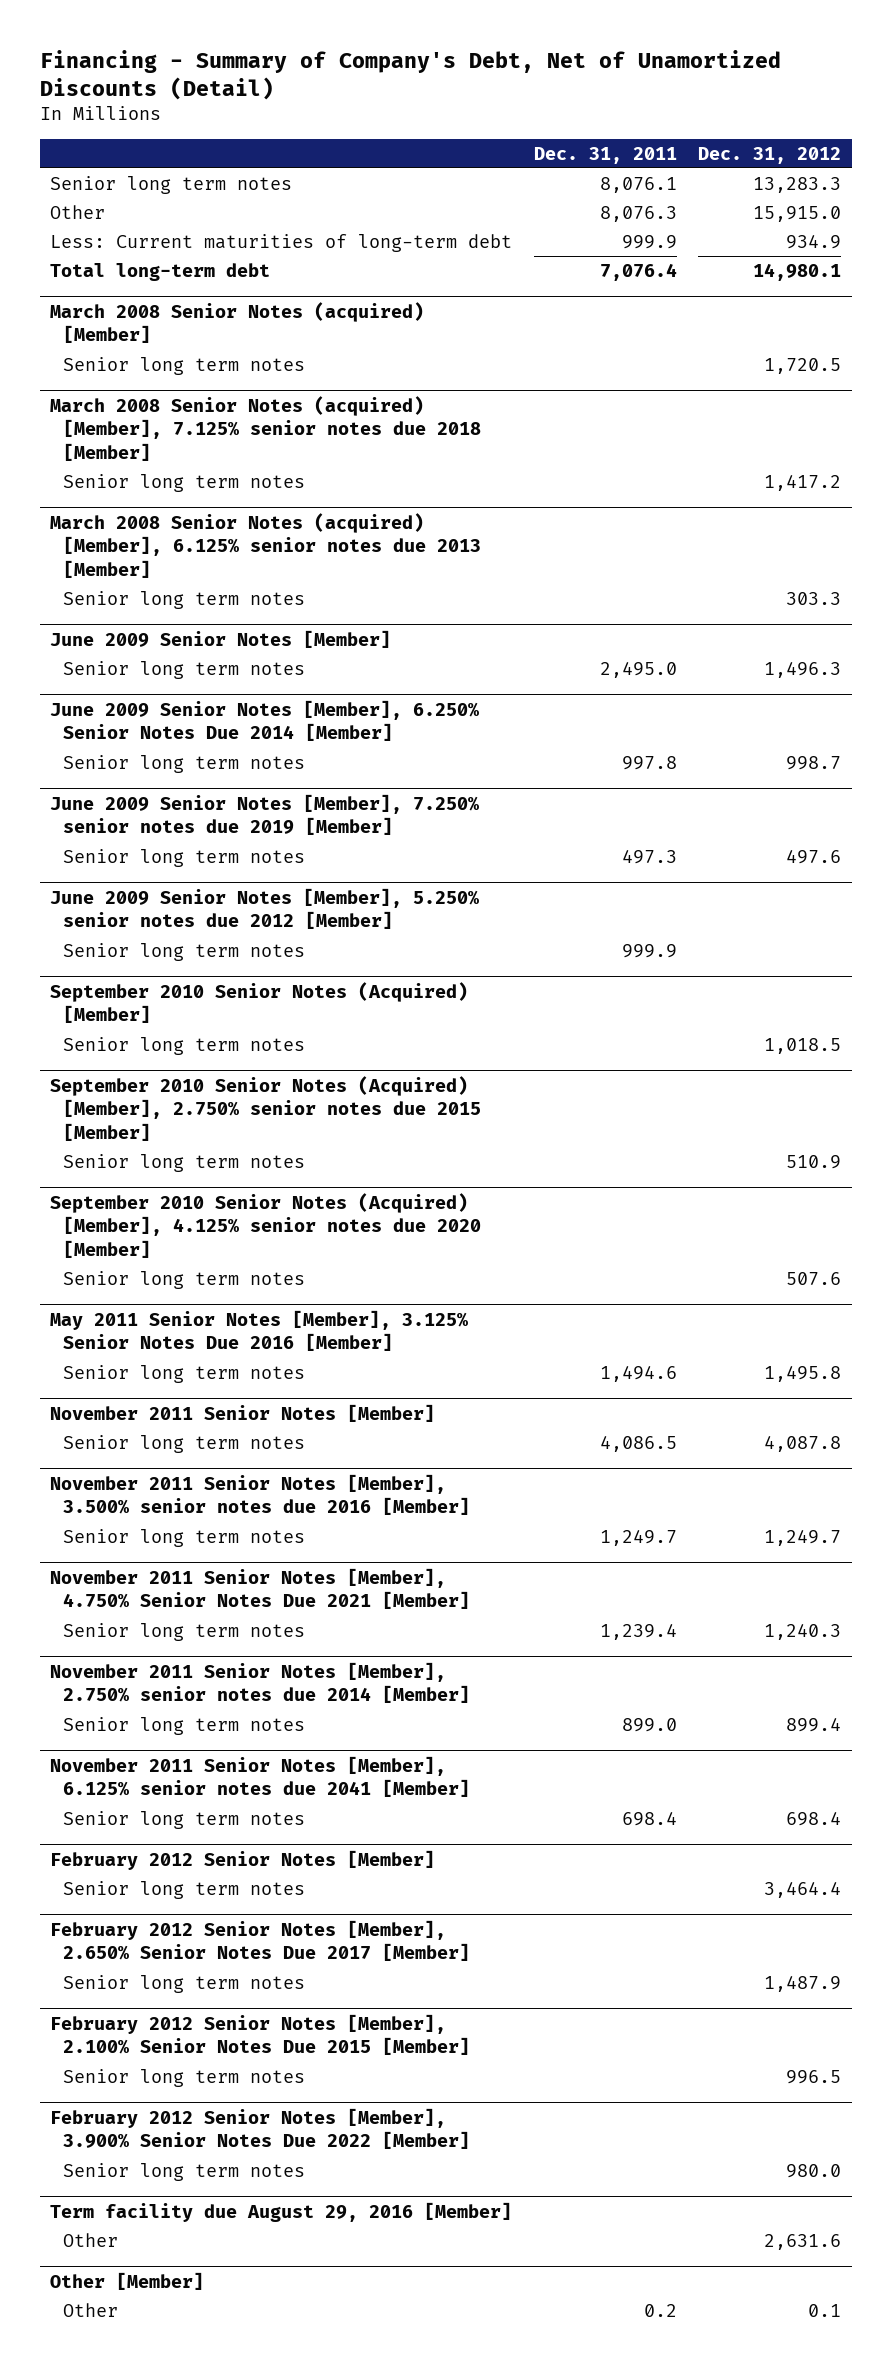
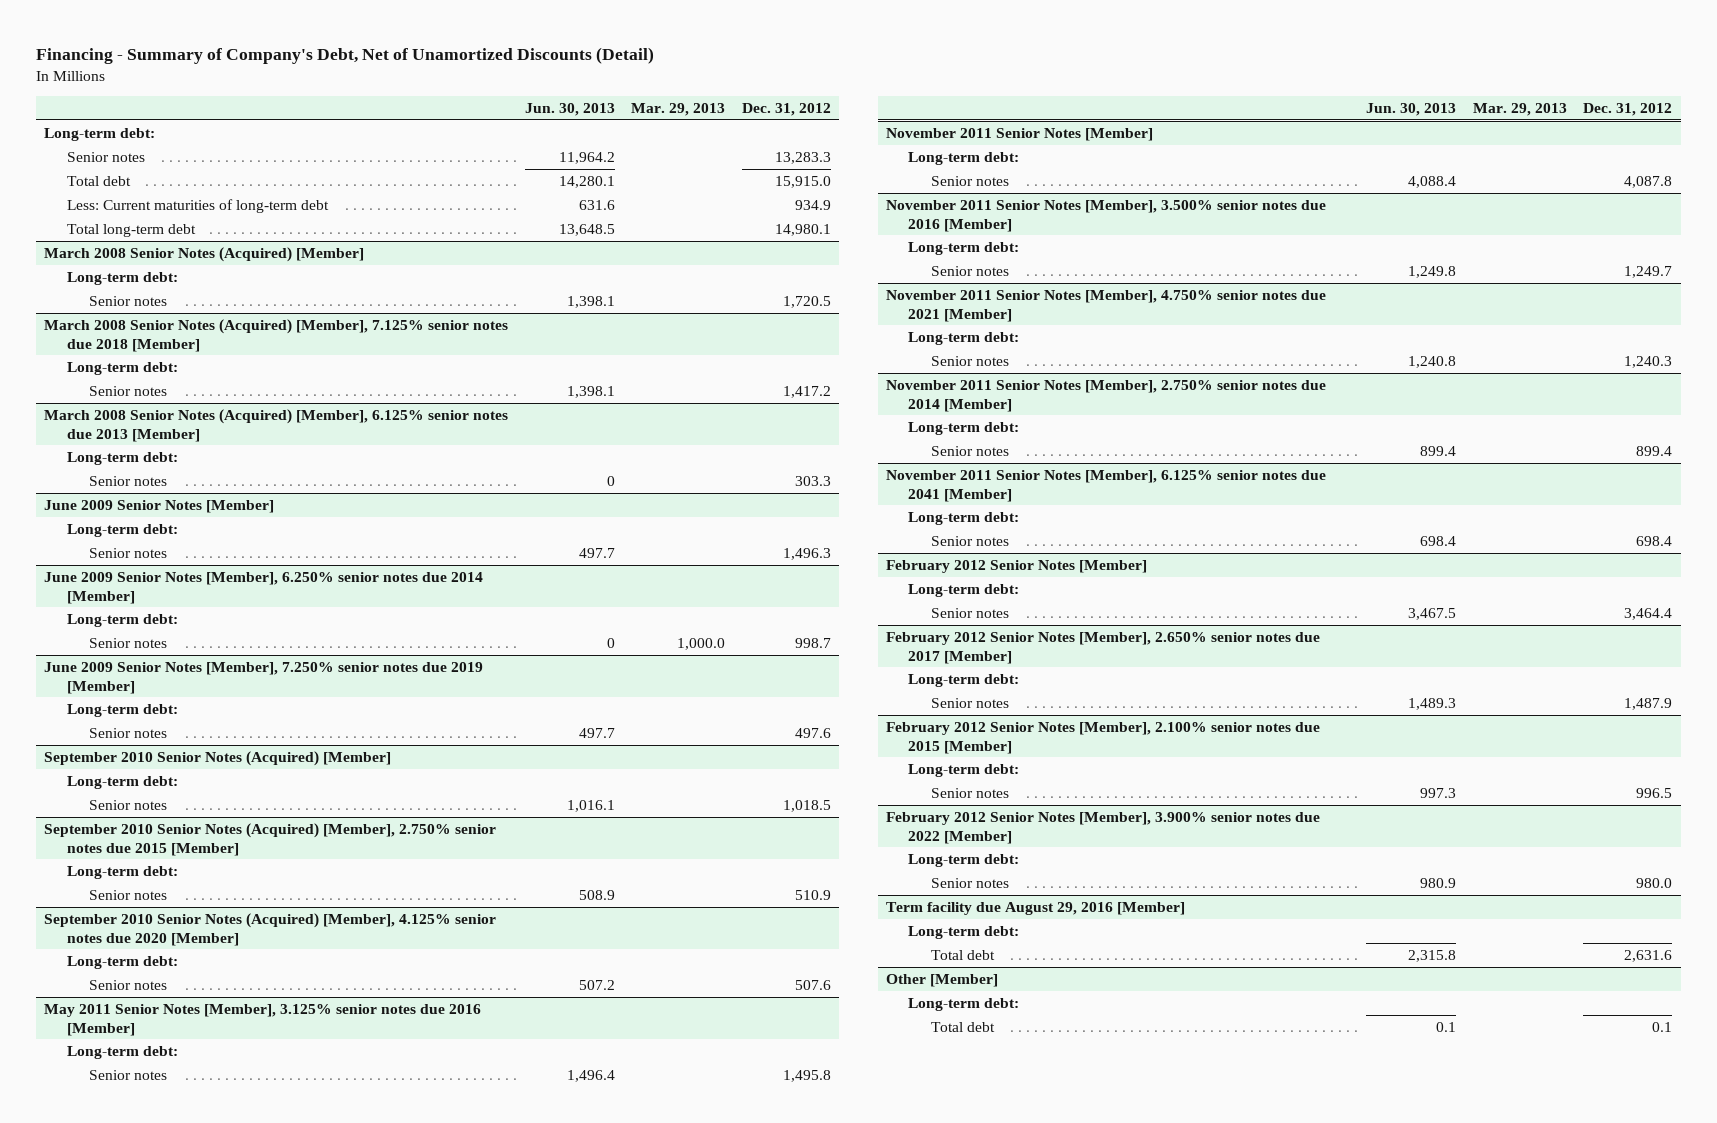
[533,146,677,164] Dec. 31, 2011 -> none
none -> [524,102,615,116] Jun. 30, 2013
none -> [631,102,726,116] Mar. 29, 2013
none -> [44,127,156,141] Long-term debt:
[50,176,293,195] Senior long term notes -> [66,151,145,162] Senior notes
[50,205,106,220] Other -> [66,175,131,186] Total debt
[50,301,425,344] March 2008 Senior Notes (acquired) [Member] -> [44,246,365,262] March 2008 Senior Notes (Acquired) [Member]
none -> [66,271,178,285] Long-term debt:
[63,357,306,376] Senior long term notes -> [89,295,168,306] Senior notes
[50,395,482,461] March 2008 Senior Notes (acquired) [Member], 7.125% senior notes due 2018 [Member] -> [44,318,509,352] March 2008 Senior Notes (Acquired) [Member], 7.125% senior notes due 2018 [Member]
none -> [66,361,178,375] Long-term debt:
[63,474,306,493] Senior long term notes -> [89,385,168,396] Senior notes
[50,512,482,578] March 2008 Senior Notes (acquired) [Member], 6.125% senior notes due 2013 [Member] -> [44,408,509,442] March 2008 Senior Notes (Acquired) [Member], 6.125% senior notes due 2013 [Member]
none -> [66,451,178,465] Long-term debt:
[63,591,306,610] Senior long term notes -> [89,475,168,486] Senior notes
none -> [66,523,178,537] Long-term debt:
[63,661,306,680] Senior long term notes -> [89,547,168,558] Senior notes
[50,699,480,742] June 2009 Senior Notes [Member], 6.250% Senior Notes Due 2014 [Member] -> [44,571,484,604] June 2009 Senior Notes [Member], 6.250% senior notes due 2014 [Member]
none -> [66,613,178,627] Long-term debt:
[63,755,306,774] Senior long term notes -> [89,637,168,648] Senior notes
[50,887,480,930] June 2009 Senior Notes [Member], 5.250% senior notes due 2012 [Member] -> none
[63,943,306,962] Senior long term notes -> none
none -> [66,703,178,717] Long-term debt:
[63,849,306,868] Senior long term notes -> [89,727,168,738] Senior notes
none -> [66,775,178,789] Long-term debt:
[63,1037,306,1056] Senior long term notes -> [89,799,168,810] Senior notes
none -> [66,865,178,879] Long-term debt:
[63,1154,306,1173] Senior long term notes -> [89,889,168,900] Senior notes
none -> [66,955,178,969] Long-term debt:
[63,1271,306,1290] Senior long term notes -> [89,979,168,990] Senior notes
[50,1309,469,1352] May 2011 Senior Notes [Member], 3.125% Senior Notes Due 2016 [Member] -> [44,1003,482,1036] May 2011 Senior Notes [Member], 3.125% senior notes due 2016 [Member]
none -> [66,1045,178,1059] Long-term debt:
[63,1365,306,1384] Senior long term notes -> [89,1069,168,1080] Senior notes
none -> [908,151,1020,165] Long-term debt:
[63,1435,306,1454] Senior long term notes -> [930,175,1009,186] Senior notes
none -> [908,241,1020,255] Long-term debt:
[63,1529,306,1548] Senior long term notes -> [930,265,1009,276] Senior notes
[50,1567,471,1610] November 2011 Senior Notes [Member], 4.750% Senior Notes Due 2021 [Member] -> [885,289,1326,322] November 2011 Senior Notes [Member], 4.750% senior notes due 2021 [Member]
none -> [908,331,1020,345] Long-term debt:
[63,1623,306,1642] Senior long term notes -> [930,355,1009,366] Senior notes
none -> [908,421,1020,435] Long-term debt:
[63,1717,306,1736] Senior long term notes -> [930,445,1009,456] Senior notes
none -> [908,511,1020,525] Long-term debt:
[63,1811,306,1830] Senior long term notes -> [930,535,1009,546] Senior notes
none -> [908,583,1020,597] Long-term debt:
[63,1881,306,1900] Senior long term notes -> [930,607,1009,618] Senior notes
[50,1919,471,1962] February 2012 Senior Notes [Member], 2.650% Senior Notes Due 2017 [Member] -> [885,631,1320,664] February 2012 Senior Notes [Member], 2.650% senior notes due 2017 [Member]
none -> [908,673,1020,687] Long-term debt:
[63,1975,306,1994] Senior long term notes -> [930,697,1009,708] Senior notes
[50,2013,471,2056] February 2012 Senior Notes [Member], 2.100% Senior Notes Due 2015 [Member] -> [885,721,1320,754] February 2012 Senior Notes [Member], 2.100% senior notes due 2015 [Member]
none -> [908,763,1020,777] Long-term debt:
[63,2069,306,2088] Senior long term notes -> [930,787,1009,798] Senior notes
[50,2107,471,2150] February 2012 Senior Notes [Member], 3.900% Senior Notes Due 2022 [Member] -> [885,811,1320,844] February 2012 Senior Notes [Member], 3.900% senior notes due 2022 [Member]
none -> [908,853,1020,867] Long-term debt:
[63,2163,306,2182] Senior long term notes -> [930,877,1009,888] Senior notes
none -> [908,925,1020,939] Long-term debt:
[63,2233,119,2248] Other -> [930,949,995,960] Total debt
none -> [908,997,1020,1011] Long-term debt:
[63,2303,119,2318] Other -> [930,1021,995,1032] Total debt

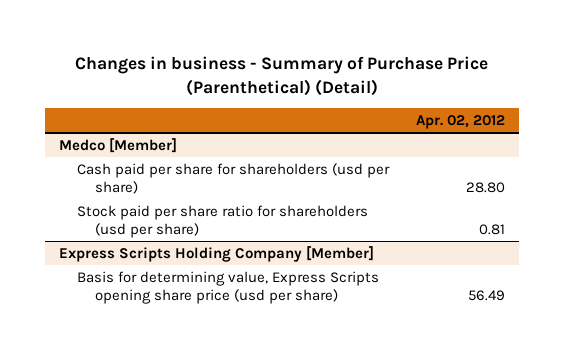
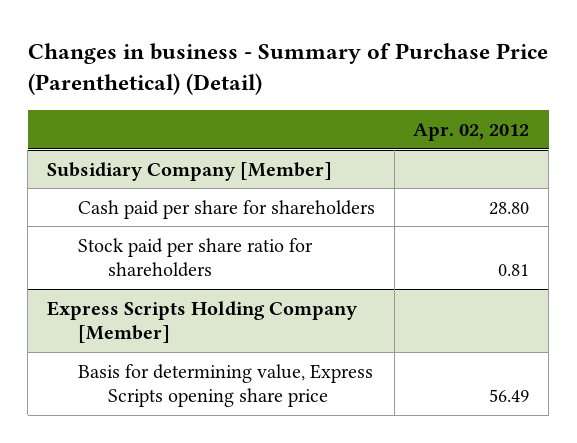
[58,137,177,153] Medco [Member] -> none
none -> [47,161,333,181] Subsidiary Company [Member]
[76,162,390,195] Cash paid per share for shareholders (usd per share) -> [77,199,375,219] Cash paid per share for shareholders
[76,204,368,239] Stock paid per share ratio for shareholders (usd per share) -> [77,237,313,278] Stock paid per share ratio for shareholders
[76,270,379,305] Basis for determining value, Express Scripts opening share price (usd per share) -> [77,363,373,408] Basis for determining value, Express Scripts opening share price

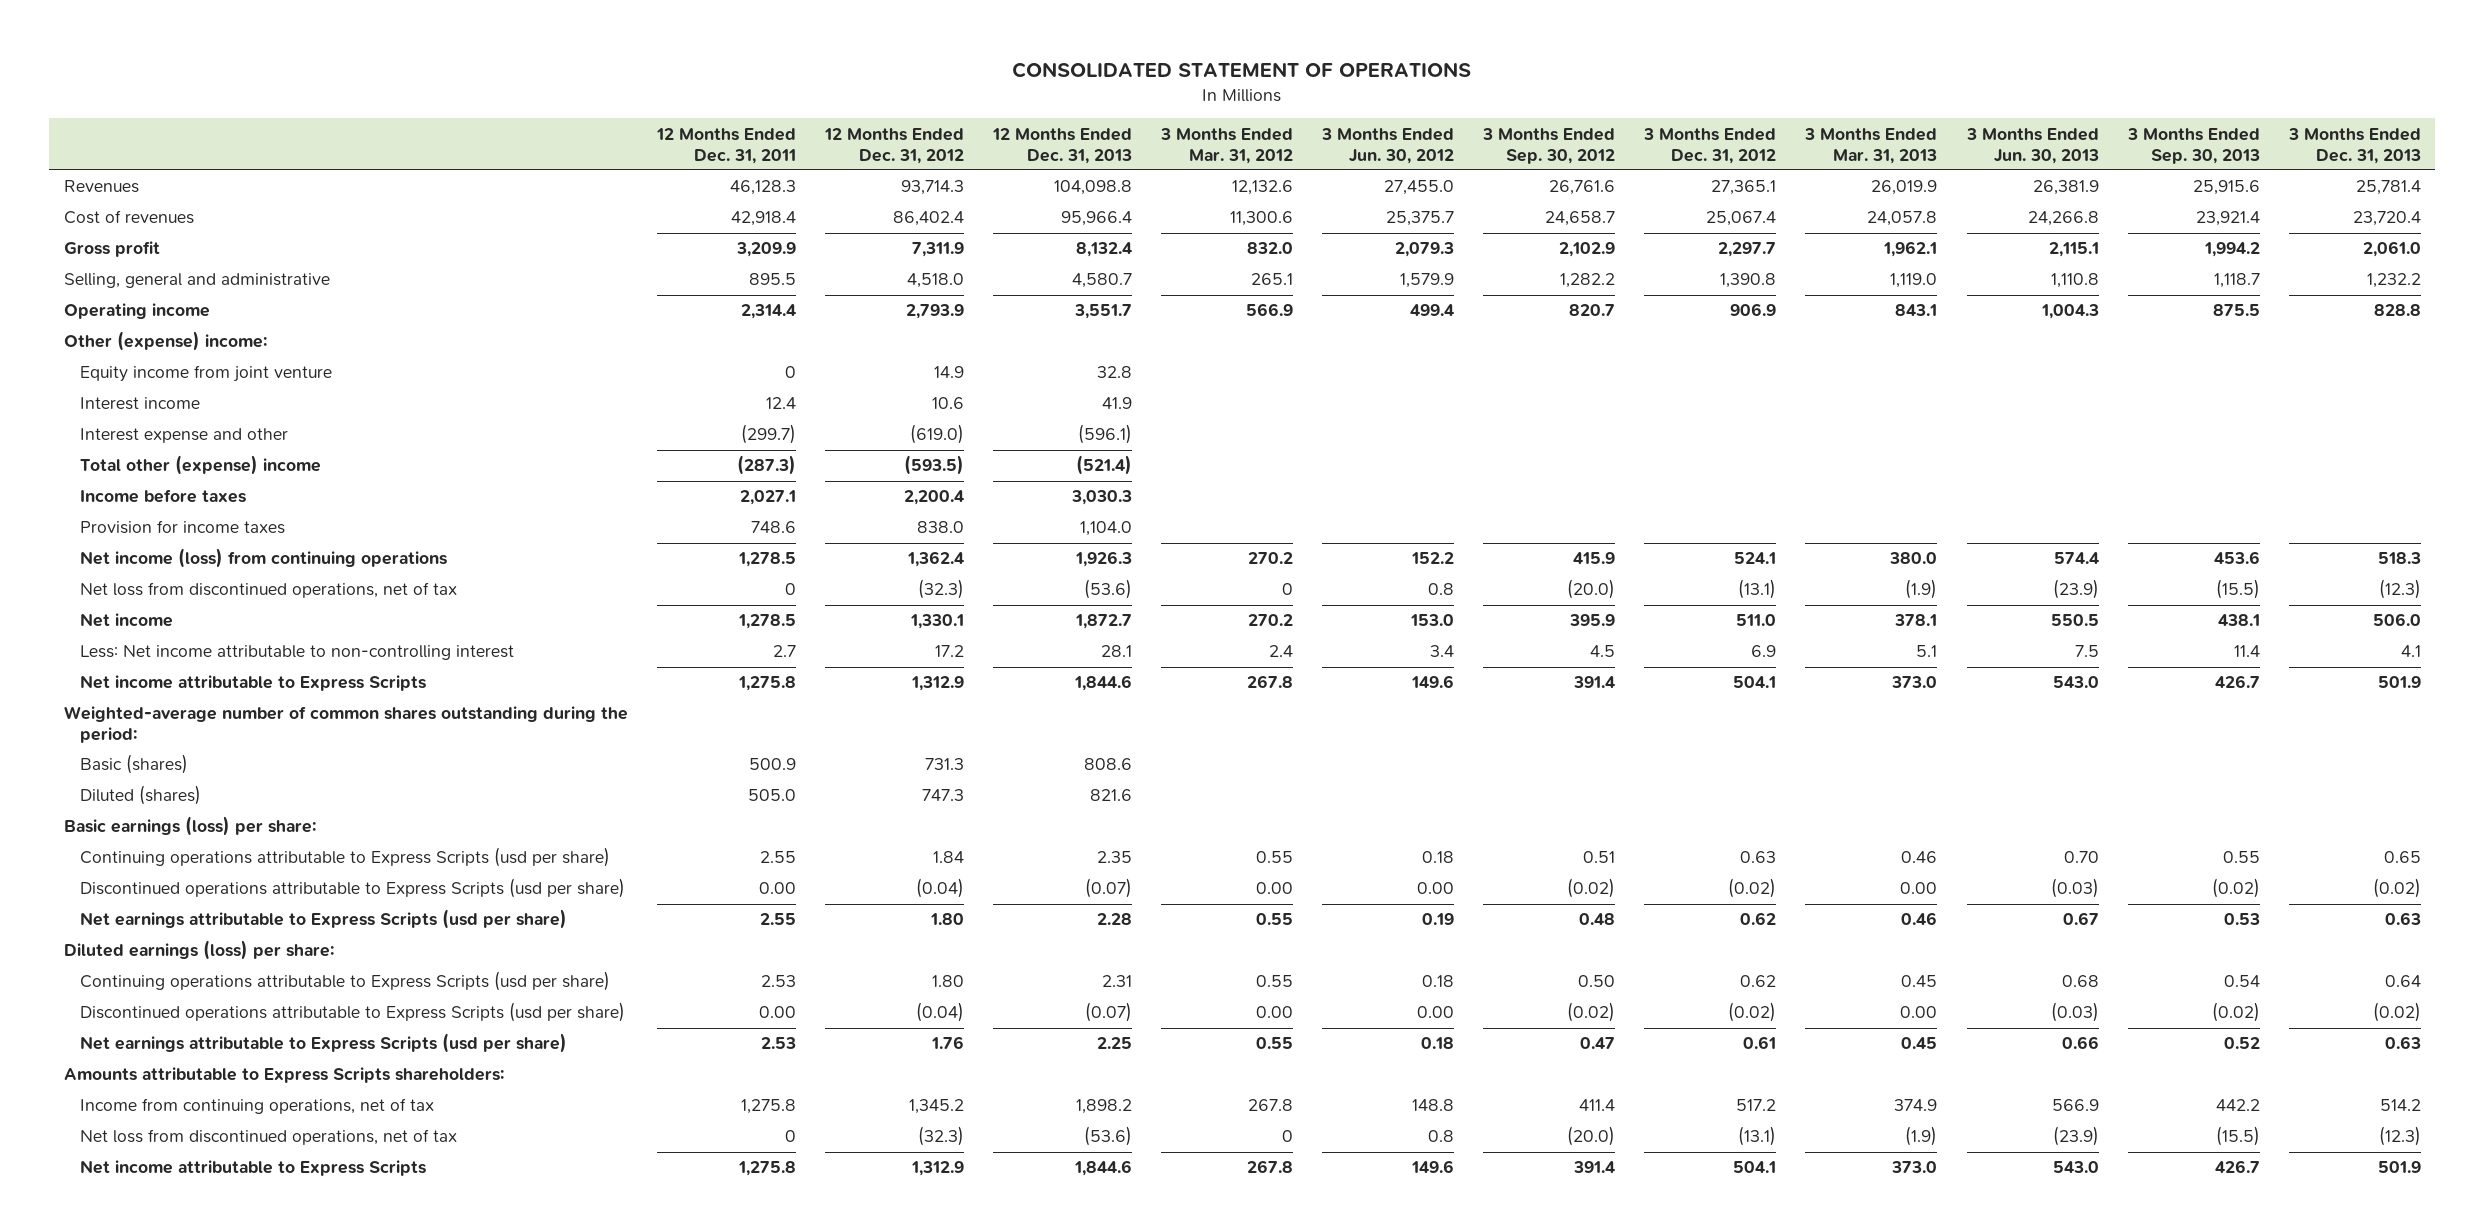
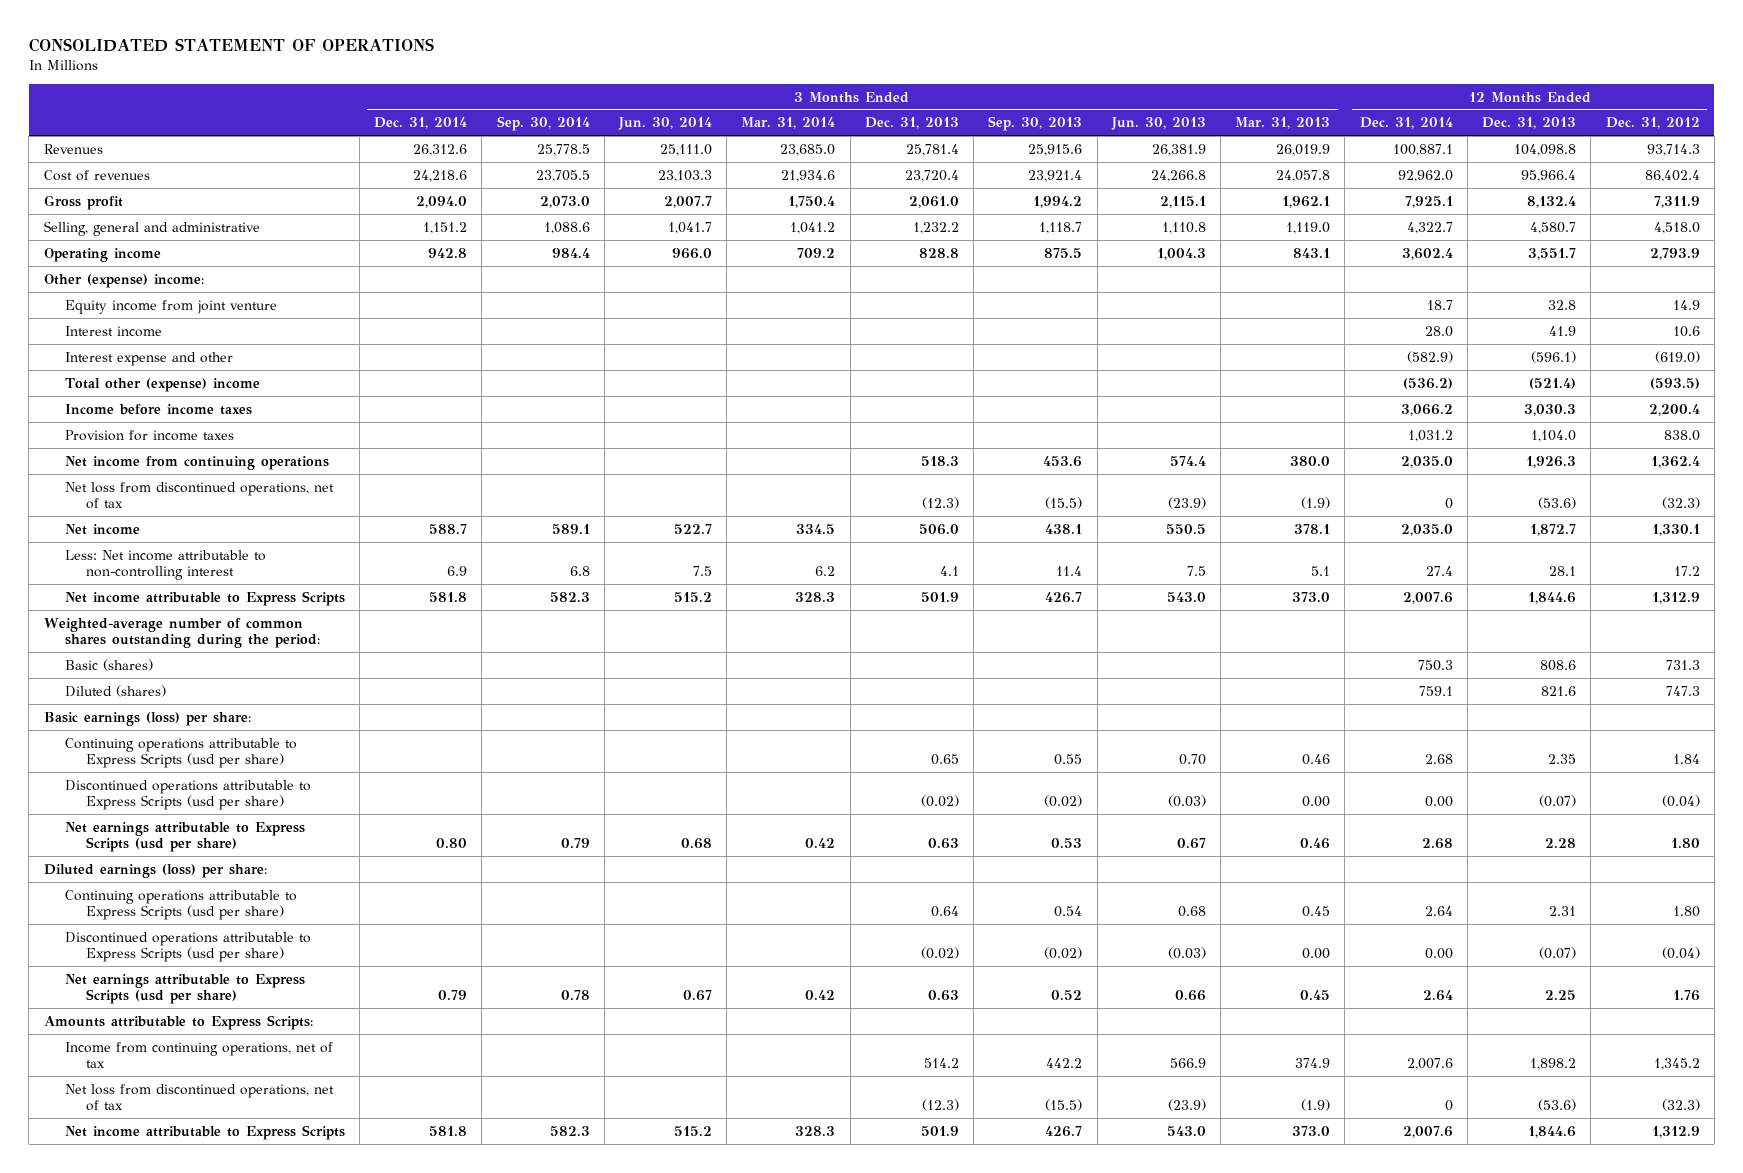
[655,127,796,164] 12 Months Ended Dec. 31, 2011 -> none
[1160,127,1294,164] 3 Months Ended Mar. 31, 2012 -> none
[1321,127,1455,164] 3 Months Ended Jun. 30, 2012 -> none
[1482,127,1616,164] 3 Months Ended Sep. 30, 2012 -> none
[1643,127,1777,164] 3 Months Ended Dec. 31, 2012 -> none
none -> [374,117,468,130] Dec. 31, 2014
none -> [496,116,590,132] Sep. 30, 2014
none -> [618,117,713,131] Jun. 30, 2014
none -> [741,117,836,130] Mar. 31, 2014
none -> [1359,117,1453,130] Dec. 31, 2014
[79,489,246,504] Income before taxes -> [64,403,252,415] Income before income taxes
[79,548,447,569] Net income (loss) from continuing operations -> [64,455,329,470] Net income from continuing operations
[63,1067,504,1084] Amounts attributable to Express Scripts shareholders: -> [43,1014,313,1030] Amounts attributable to Express Scripts:

